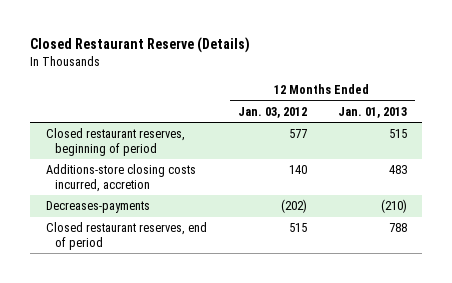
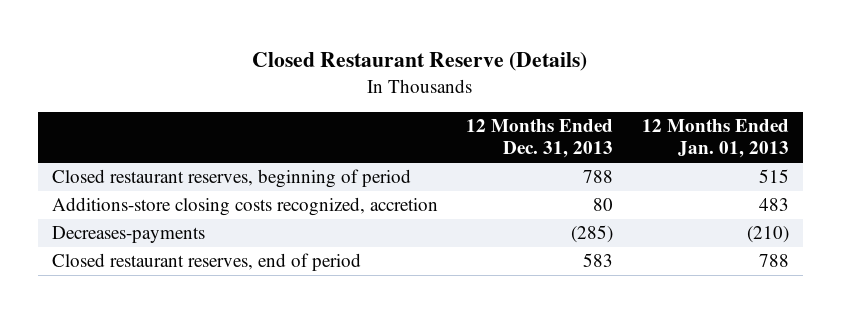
[237,106,307,118] Jan. 03, 2012 -> none
none -> [466,118,614,159] 12 Months Ended Dec. 31, 2013
[45,164,196,192] Additions-store closing costs incurred, accretion -> [52,197,439,217] Additions-store closing costs recognized, accretion

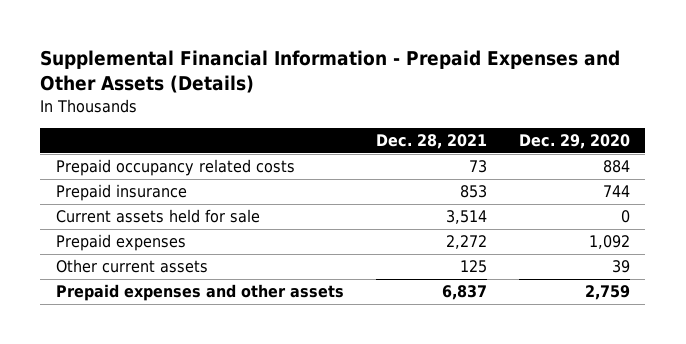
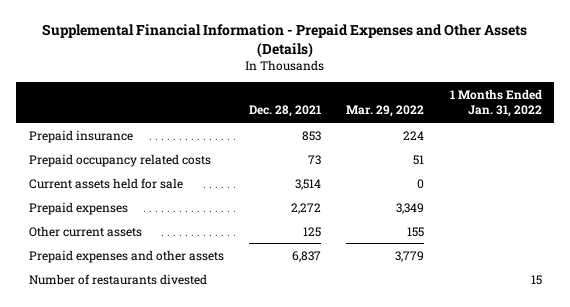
[518,134,630,150] Dec. 29, 2020 -> none
none -> [346,105,425,118] Mar. 29, 2022
none -> [449,89,542,118] 1 Months Ended Jan. 31, 2022
[56,159,296,177] Prepaid occupancy related costs -> [28,153,211,167] Prepaid occupancy related costs
none -> [28,273,207,285] Number of restaurants divested

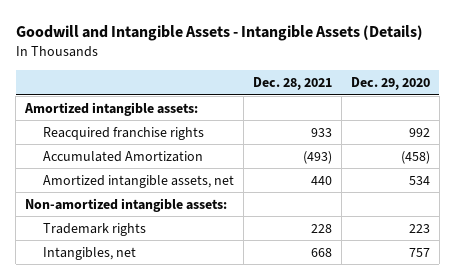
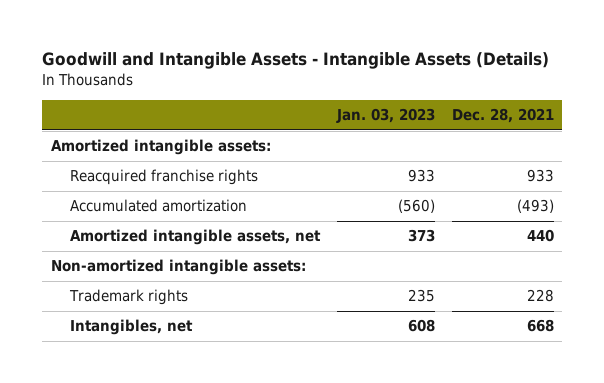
[350,76,430,90] Dec. 29, 2020 -> none
none -> [335,108,435,124] Jan. 03, 2023
[43,150,204,162] Accumulated Amortization -> [70,199,248,213] Accumulated amortization

